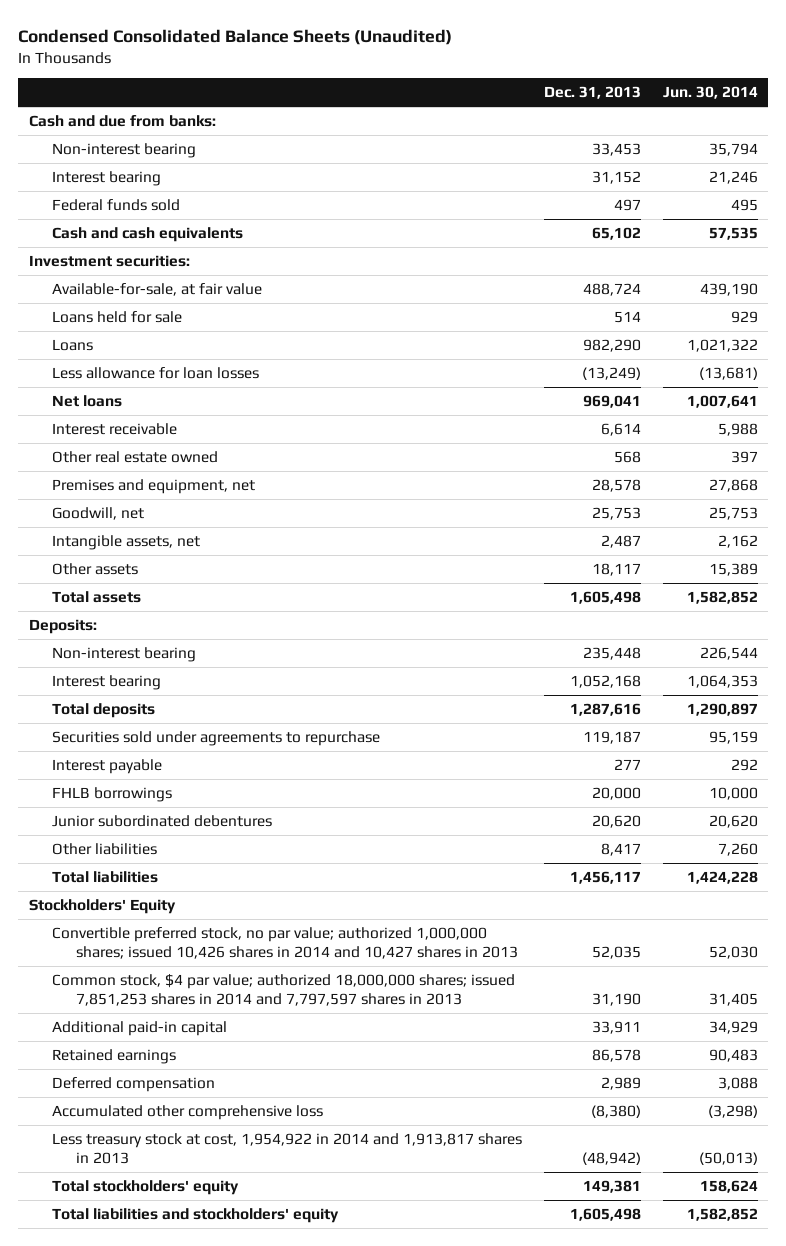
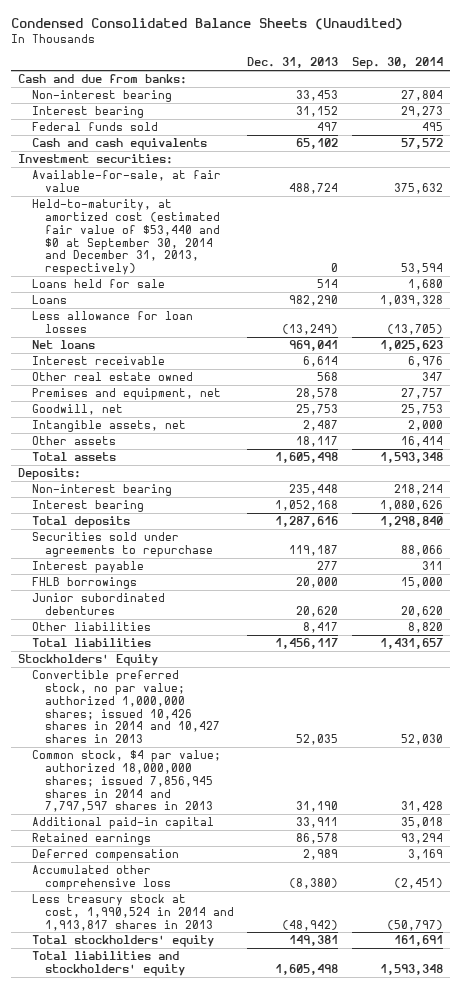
[662,86,758,100] Jun. 30, 2014 -> none
none -> [351,57,443,70] Sep. 30, 2014
none -> [31,199,221,276] Held-to-maturity, at amortized cost (estimated fair value of $53,440 and $0 at September 30, 2014 and December 31, 2013, respectively)
[52,973,516,1007] Common stock, $4 par value; authorized 18,000,000 shares; issued 7,851,253 shares in 2014 and 7,797,597 shares in 2013 -> [31,750,221,813] Common stock, $4 par value; authorized 18,000,000 shares; issued 7,856,945 shares in 2014 and 7,797,597 shares in 2013
[52,1132,523,1165] Less treasury stock at cost, 1,954,922 in 2014 and 1,913,817 shares in 2013 -> [31,894,235,931] Less treasury stock at cost, 1,990,524 in 2014 and 1,913,817 shares in 2013

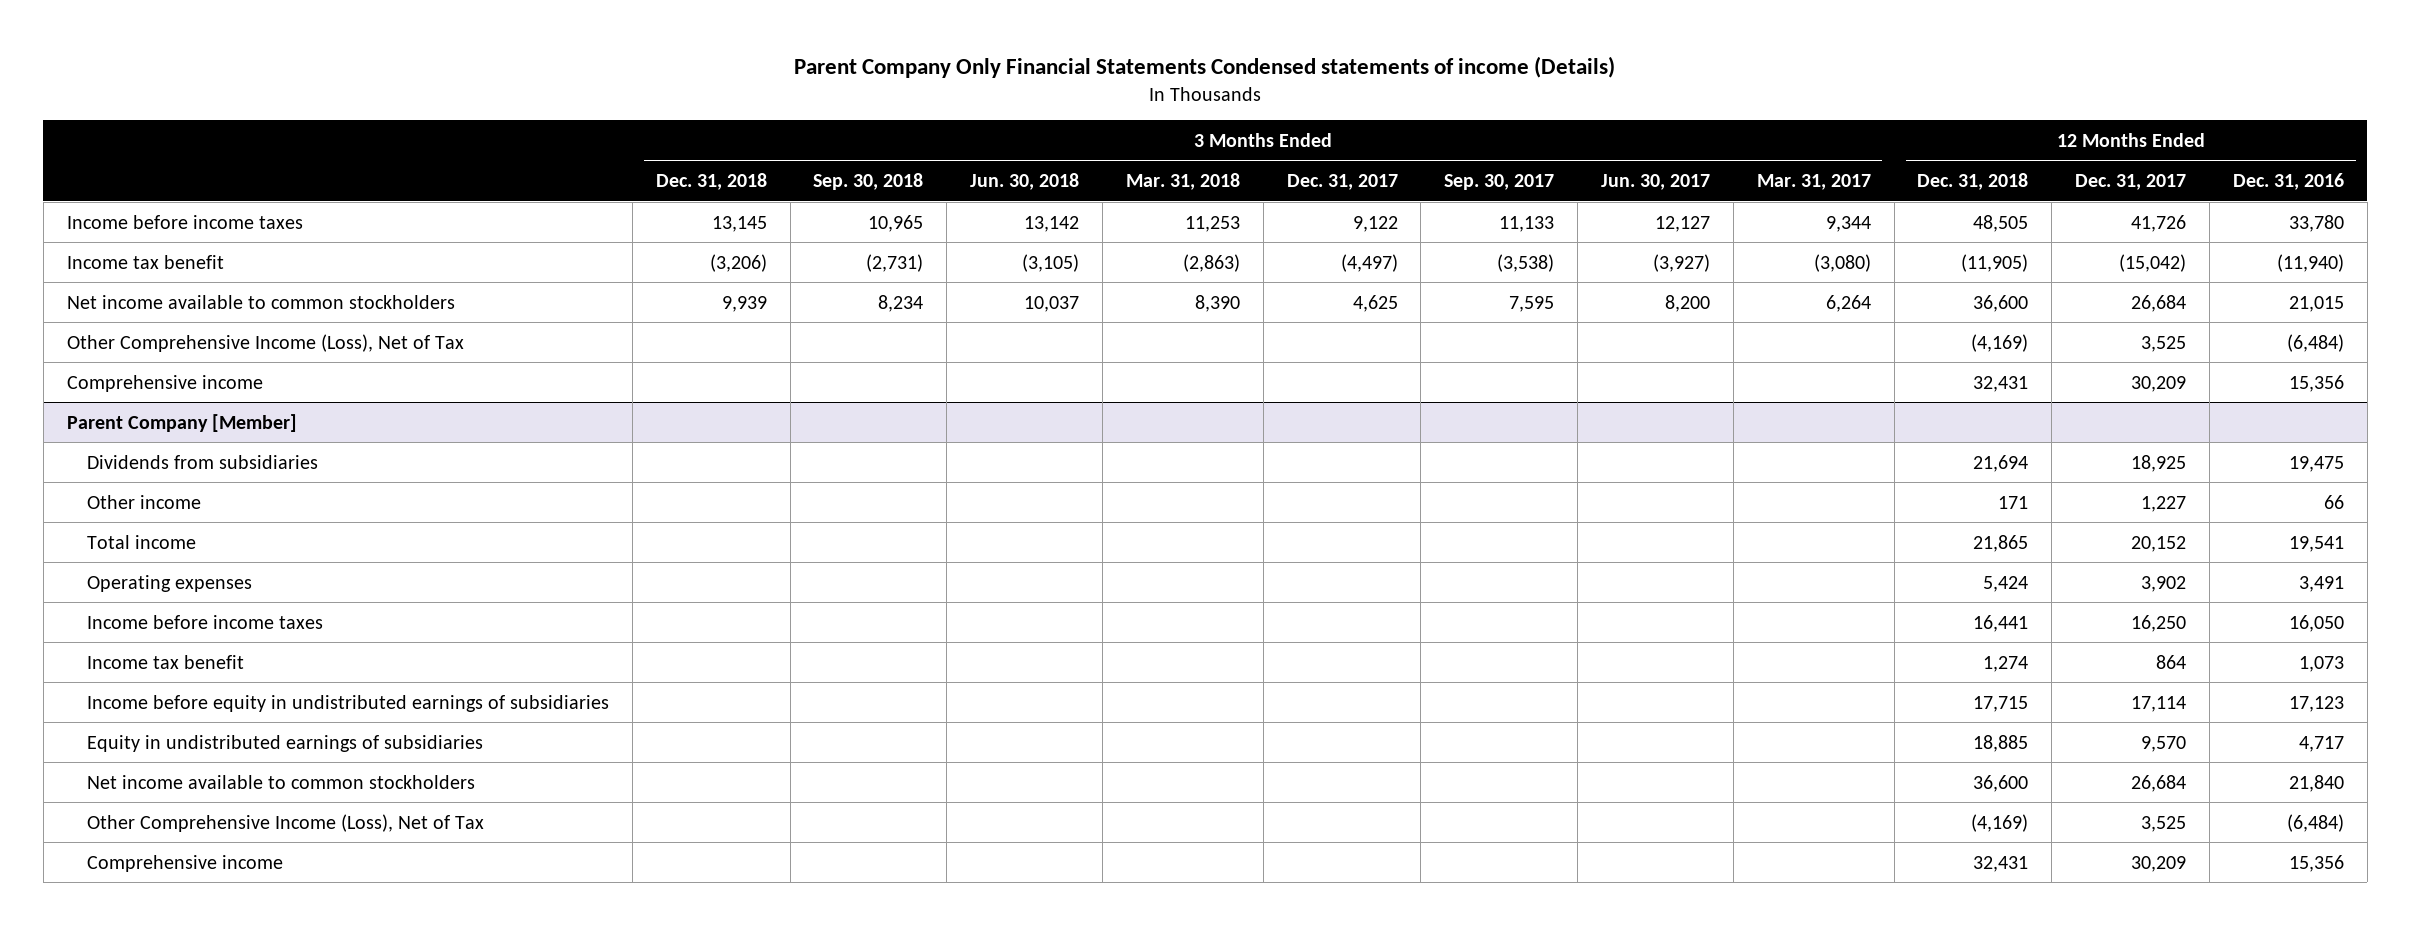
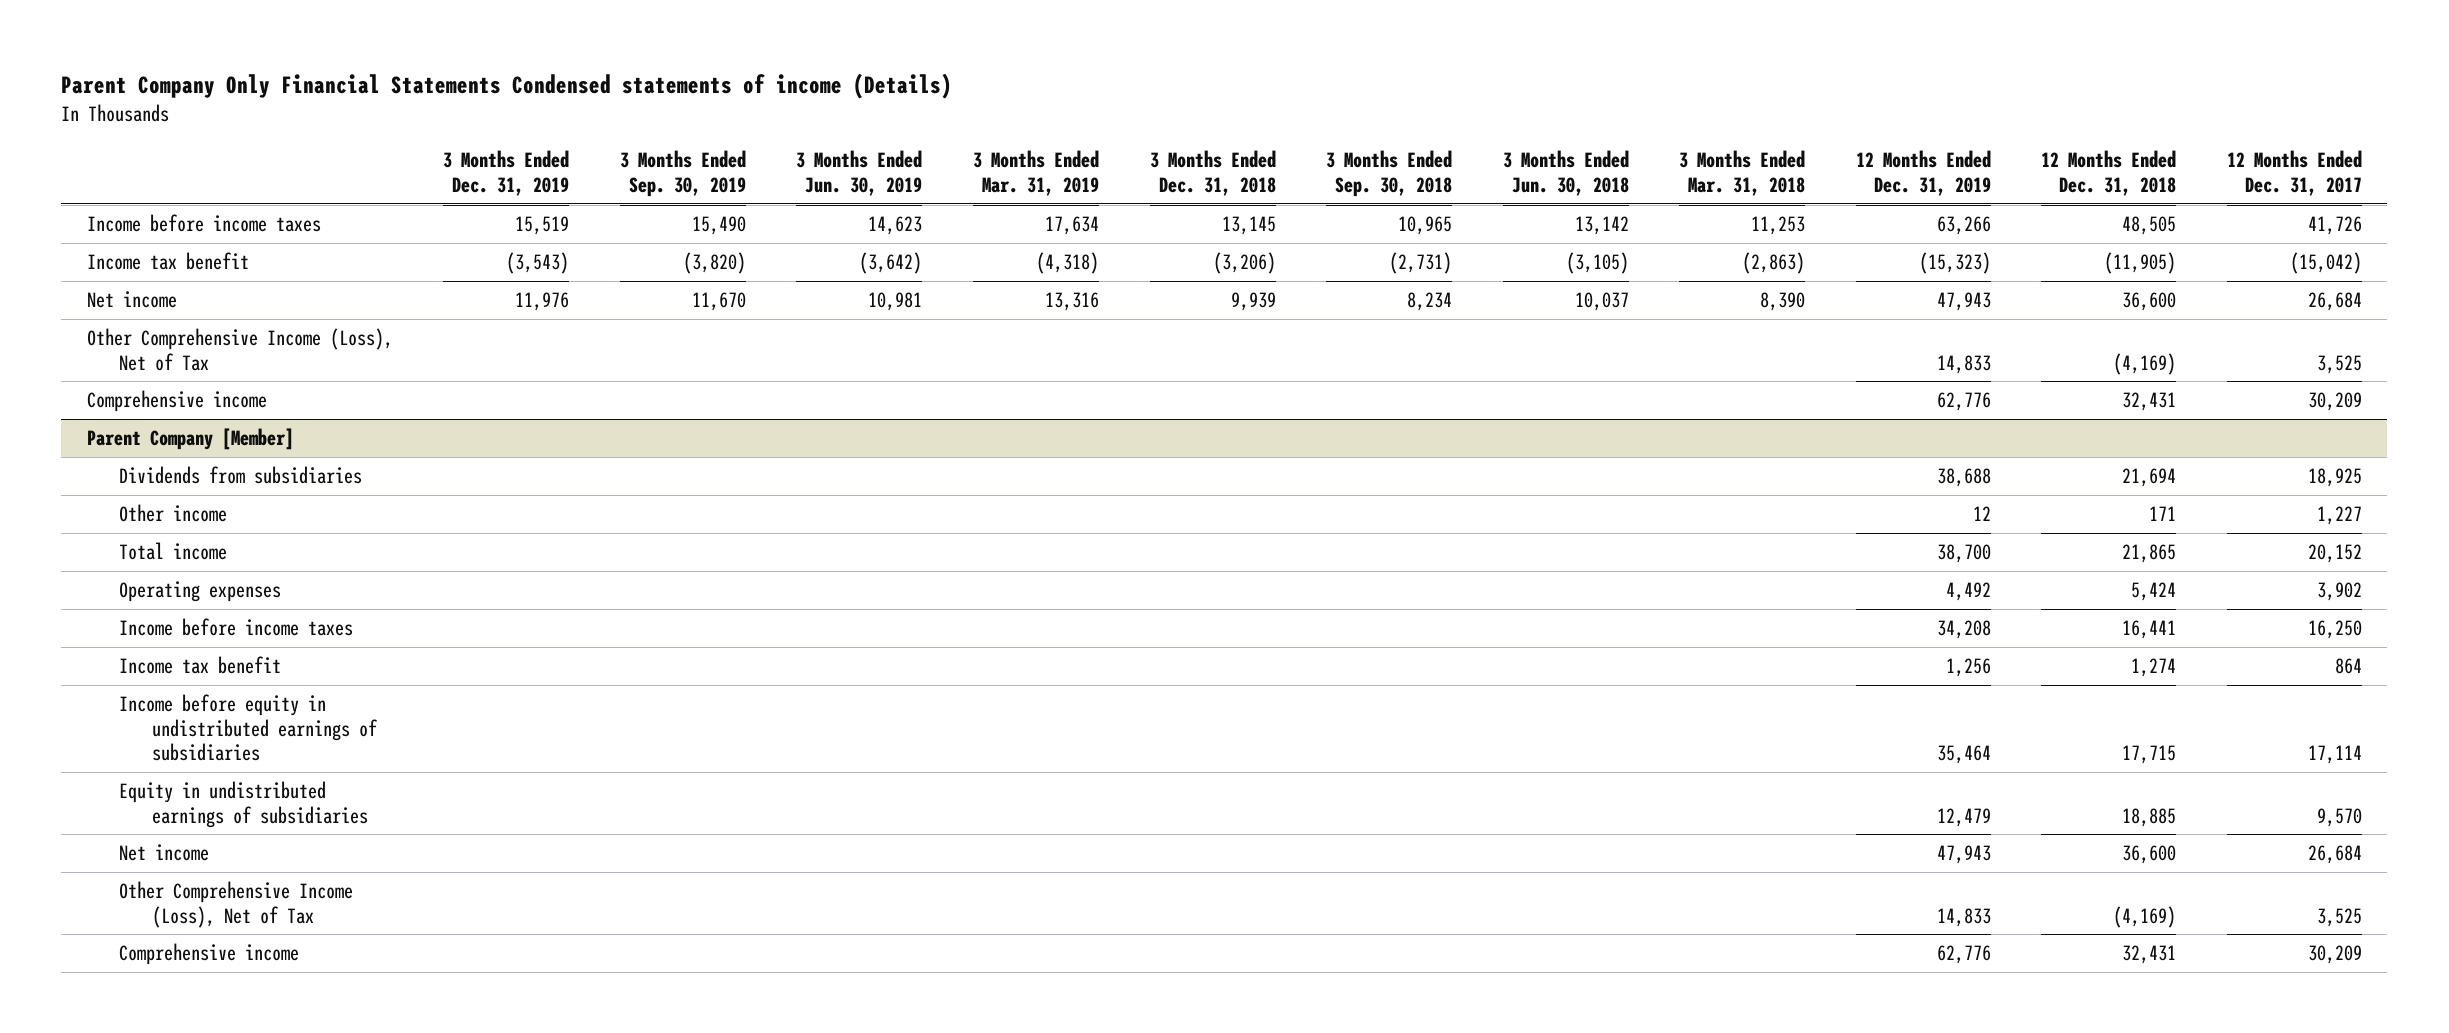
[1286,174,1398,191] Dec. 31, 2017 -> none
[1444,174,1555,191] Sep. 30, 2017 -> none
[1601,174,1711,191] Jun. 30, 2017 -> none
[1756,174,1871,191] Mar. 31, 2017 -> none
[2232,173,2344,191] Dec. 31, 2016 -> none
none -> [443,150,570,196] 3 Months Ended Dec. 31, 2019
none -> [619,150,746,197] 3 Months Ended Sep. 30, 2019
none -> [796,150,923,196] 3 Months Ended Jun. 30, 2019
none -> [972,150,1099,196] 3 Months Ended Mar. 31, 2019
none -> [1855,150,1991,196] 12 Months Ended Dec. 31, 2019
[66,294,455,309] Net income available to common stockholders -> [86,291,177,309] Net income
[87,774,476,789] Net income available to common stockholders -> [119,844,210,862] Net income

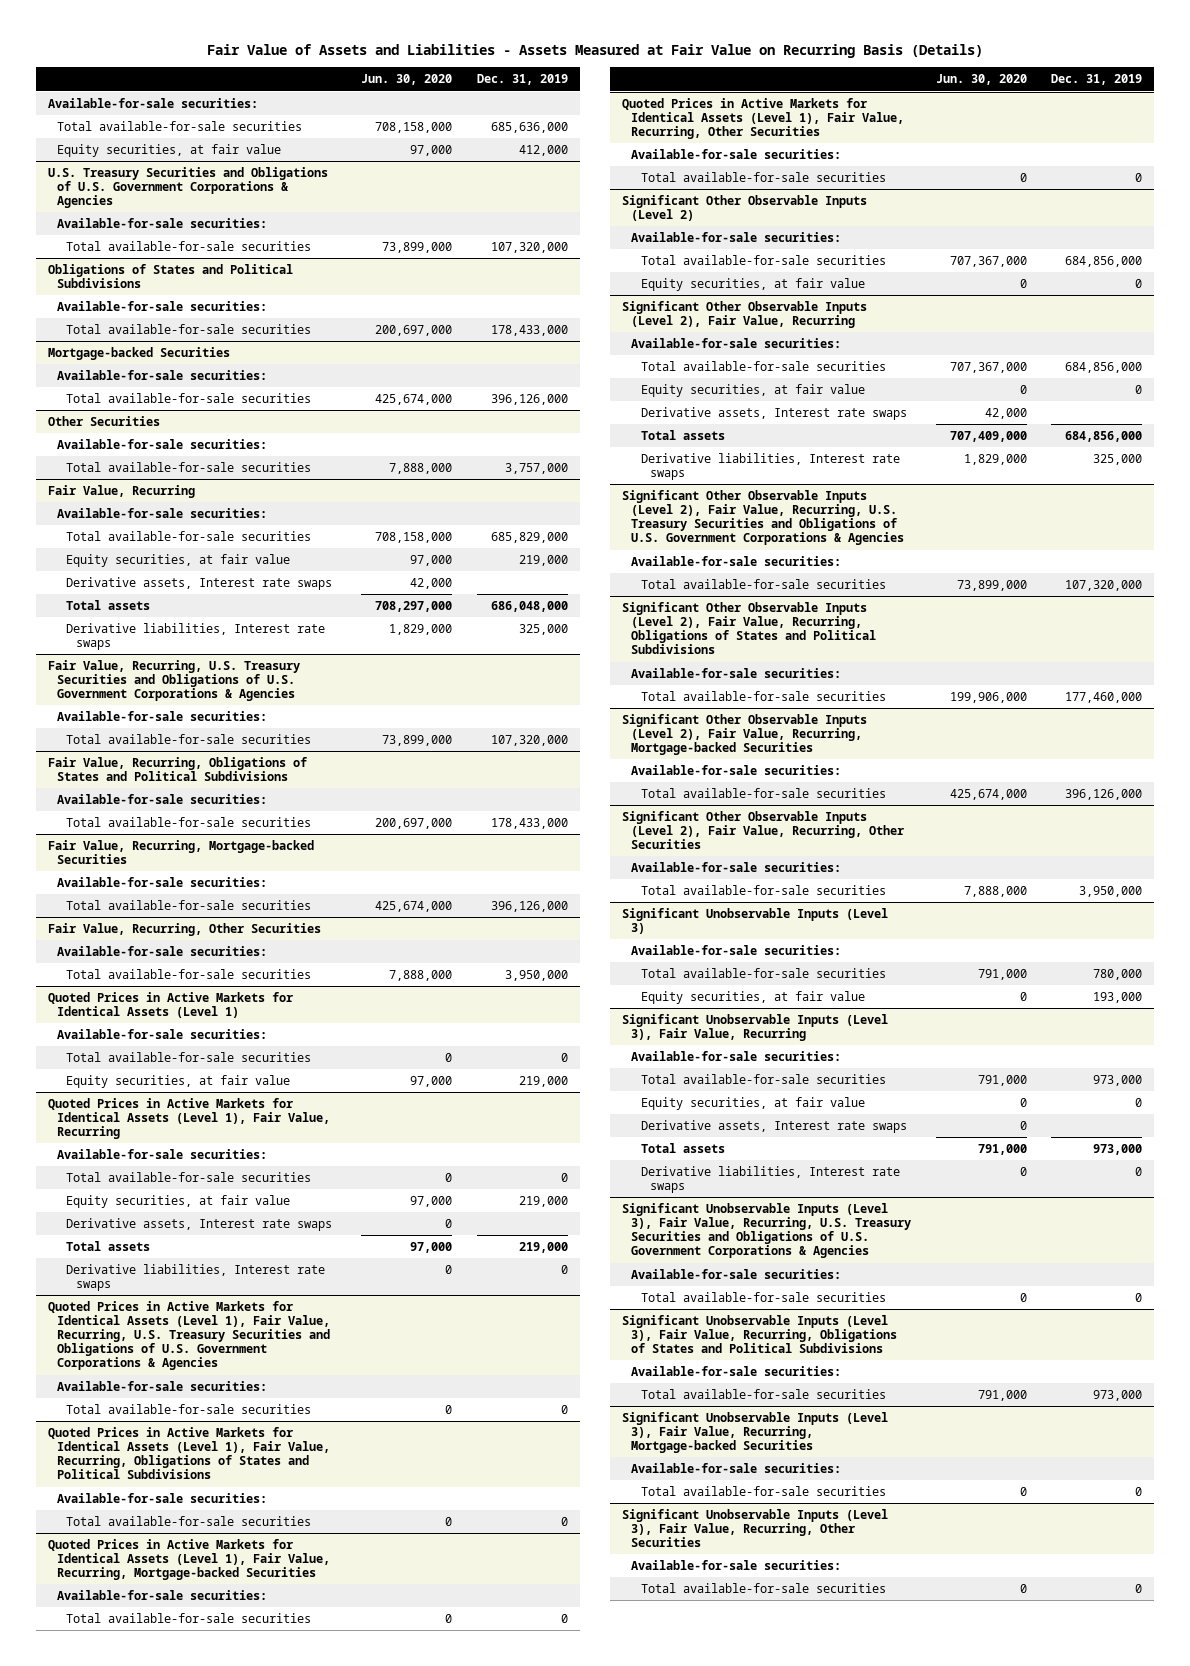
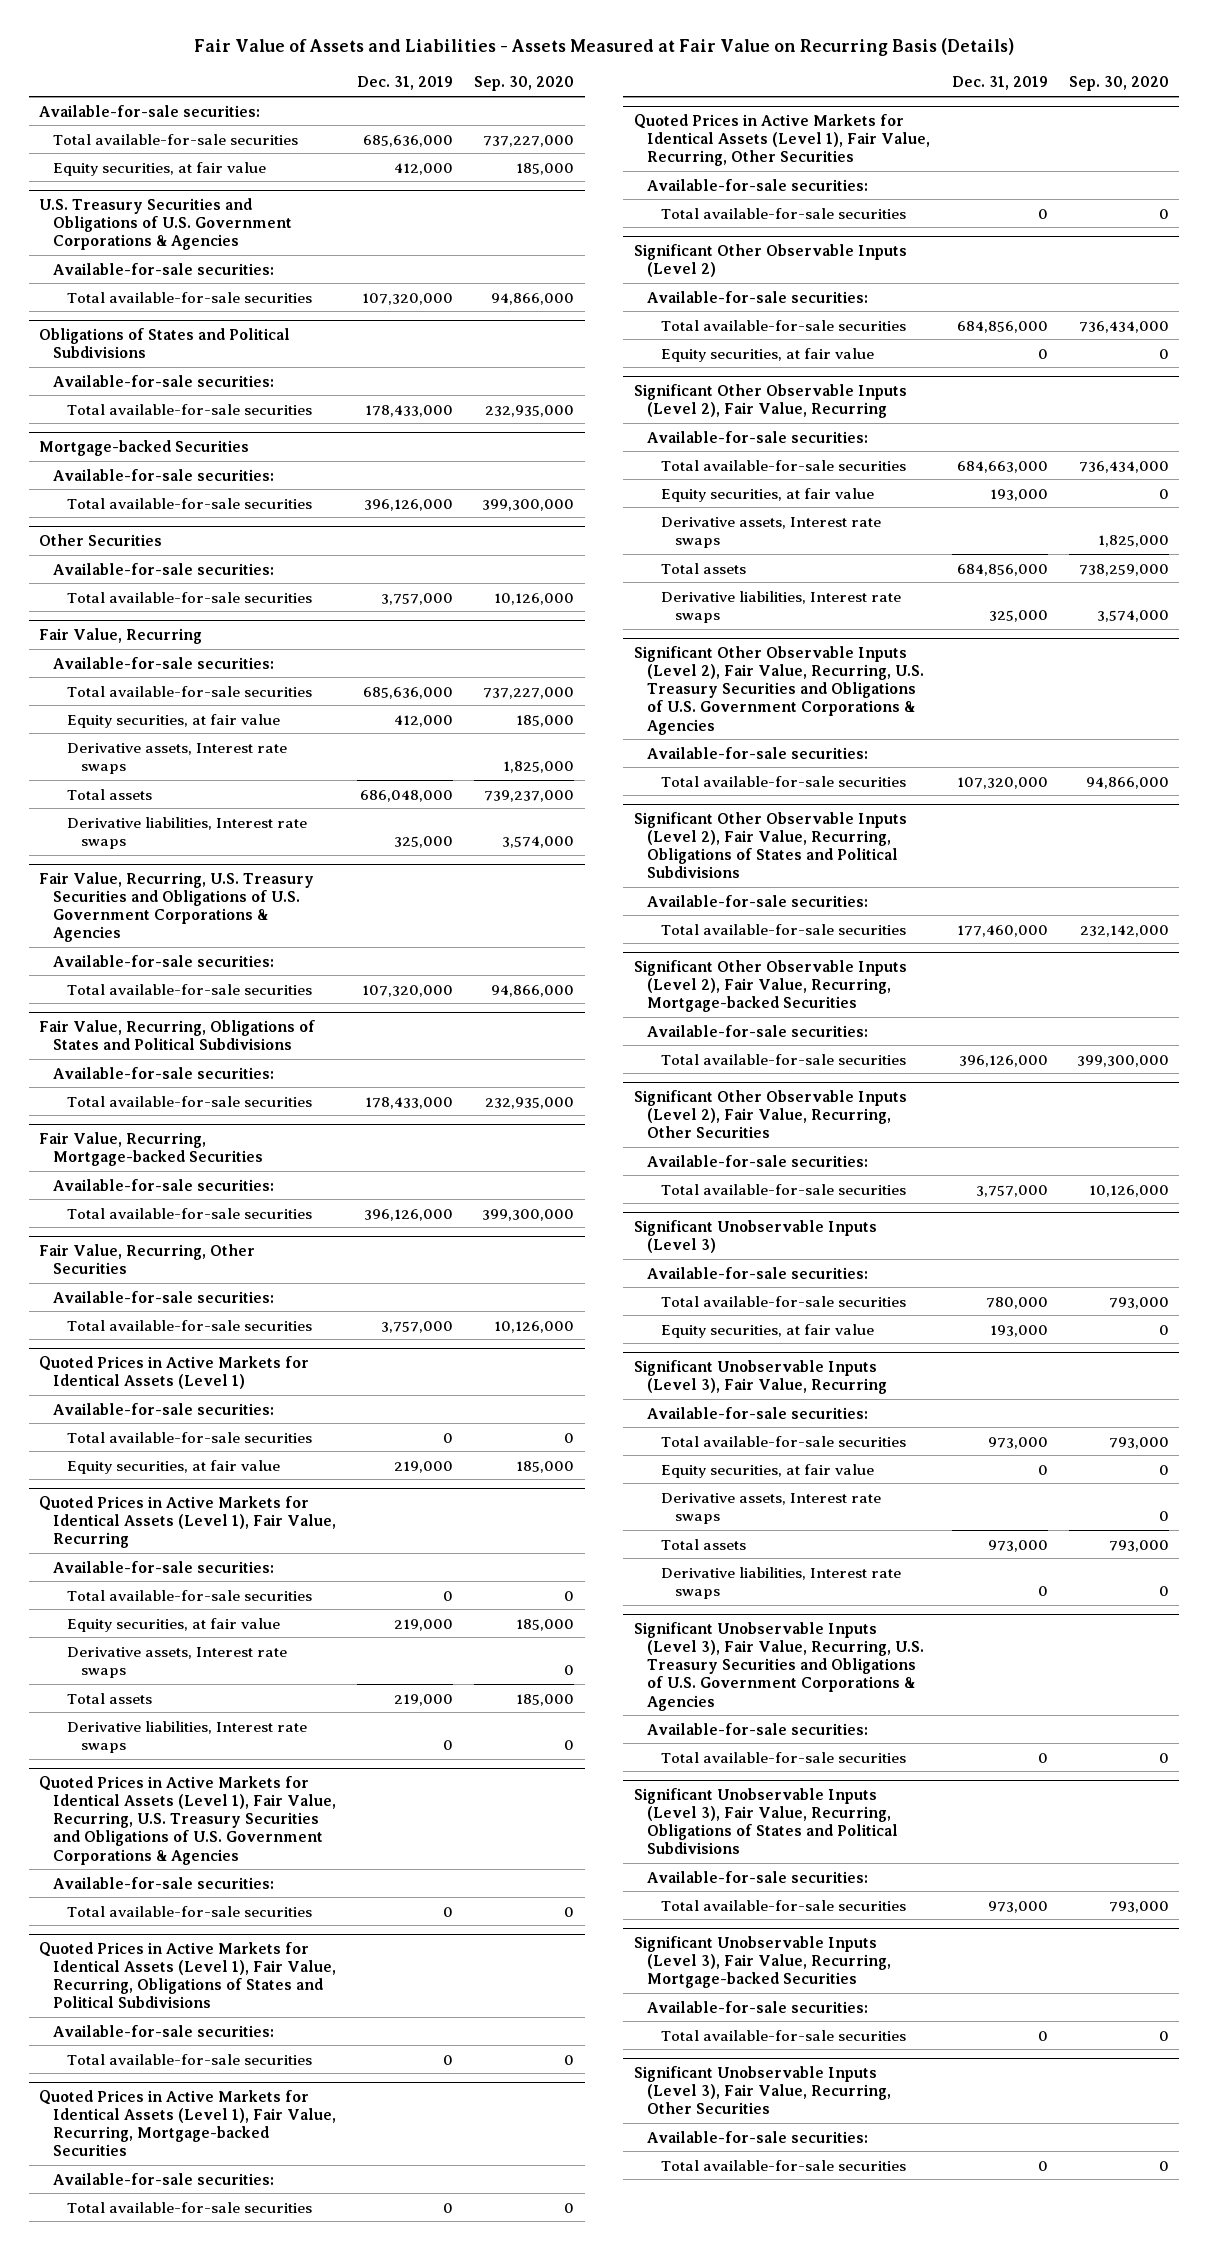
[361,74,453,86] Jun. 30, 2020 -> none
none -> [474,76,575,92] Sep. 30, 2020
[490,532,568,544] 685,829,000 -> [362,686,453,699] 685,636,000
[518,555,568,567] 219,000 -> [393,714,453,727] 412,000
[504,970,568,982] 3,950,000 -> [380,1320,453,1333] 3,757,000
[1064,362,1142,374] 684,856,000 -> [956,460,1048,473] 684,663,000
[1134,385,1142,395] 0 -> [989,488,1048,501] 193,000
[1078,886,1142,898] 3,950,000 -> [975,1184,1048,1197] 3,757,000

